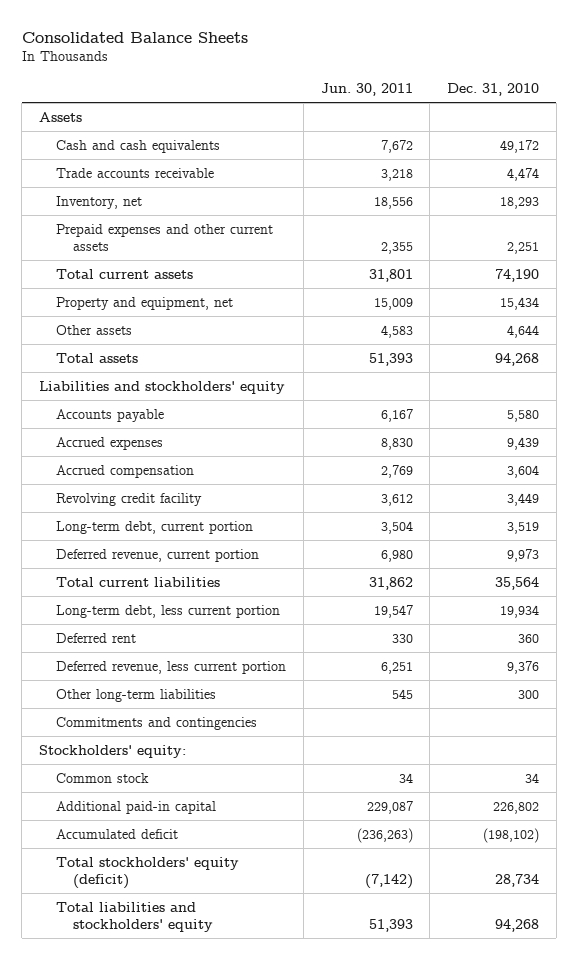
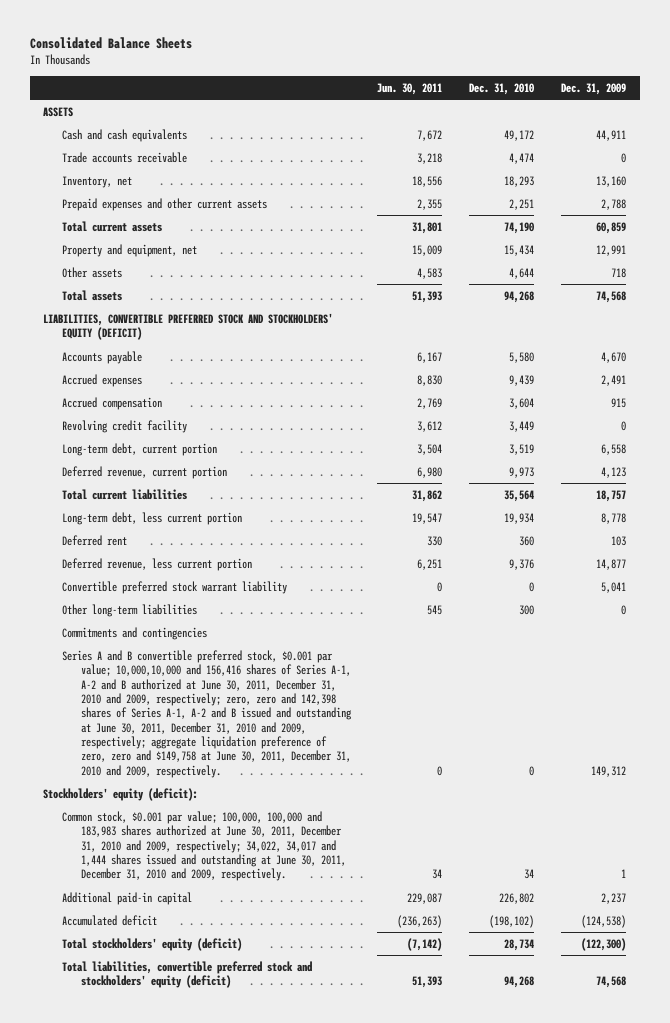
none -> [561,82,627,95] Dec. 31, 2009
[38,111,82,122] Assets -> [43,106,74,117] ASSETS
[38,380,285,394] Liabilities and stockholders' equity -> [43,312,334,341] LIABILITIES, CONVERTIBLE PREFERRED STOCK AND STOCKHOLDERS' EQUITY (DEFICIT)
none -> [62,580,288,594] Convertible preferred stock warrant liability
none -> [62,649,352,778] Series A and B convertible preferred stock, $0.001 par value; 10,000,10,000 and 156,416 shares of Series A-1, A-2 and B authorized at June 30, 2011, December 31, 2010 and 2009, respectively; zero, zero and 142,398 shares of Series A-1, A-2 and B issued and outstanding at June 30, 2011, December 31, 2010 and 2009, respectively; aggregate liquidation preference of zero, zero and $149,758 at June 30, 2011, December 31, 2010 and 2009, respectively.
[38,744,186,758] Stockholders' equity: -> [43,787,199,801] Stockholders' equity (deficit):
[56,772,150,783] Common stock -> [62,810,346,882] Common stock, $0.001 par value; 100,000, 100,000 and 183,983 shares authorized at June 30, 2011, December 31, 2010 and 2009, respectively; 34,022, 34,017 and 1,444 shares issued and outstanding at June 30, 2011, December 31, 2010 and 2009, respectively.
[56,901,214,932] Total liabilities and stockholders' equity -> [62,960,313,989] Total liabilities, convertible preferred stock and stockholders' equity (deficit)

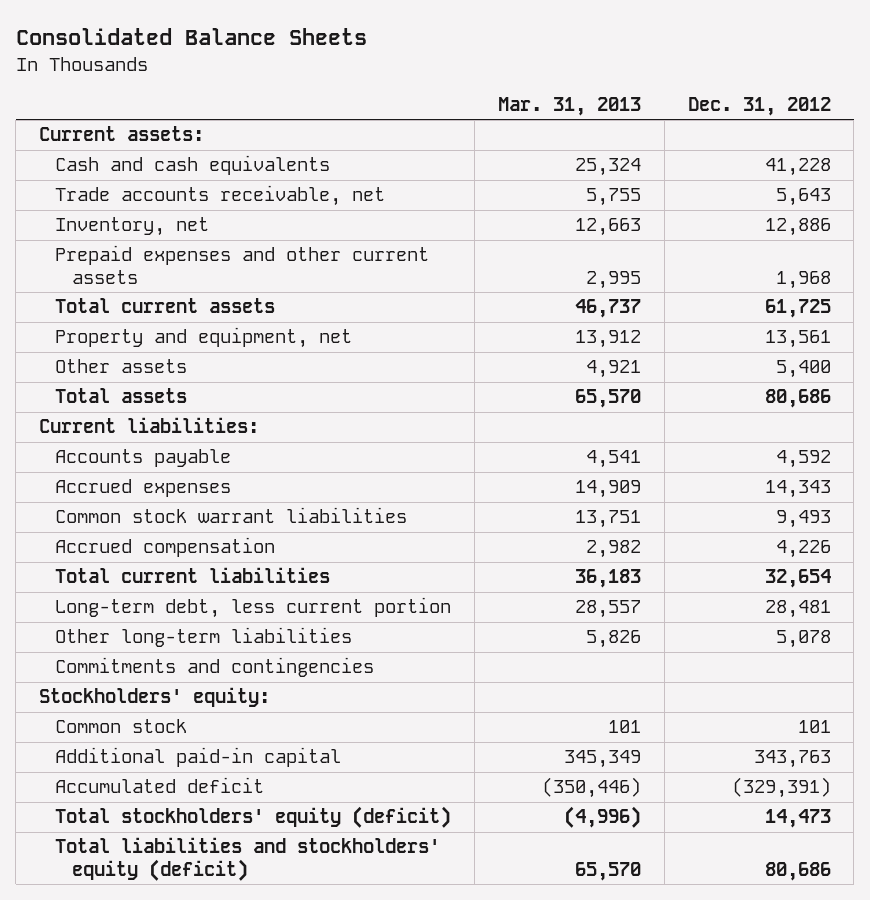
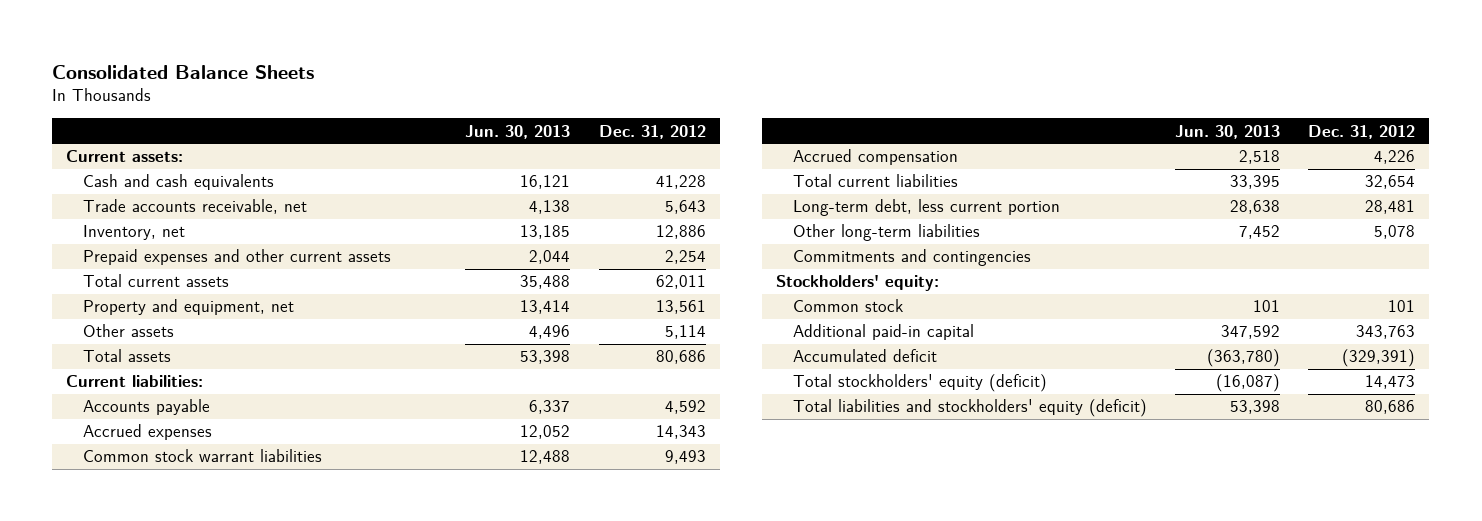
[498,96,642,116] Mar. 31, 2013 -> none
none -> [465,124,571,139] Jun. 30, 2013
[775,271,831,290] 1,968 -> [664,250,706,265] 2,254
[764,299,831,319] 61,725 -> [655,275,706,290] 62,011
[775,360,831,379] 5,400 -> [664,325,706,340] 5,114

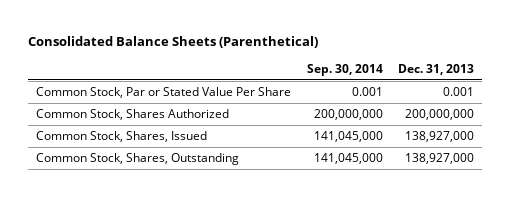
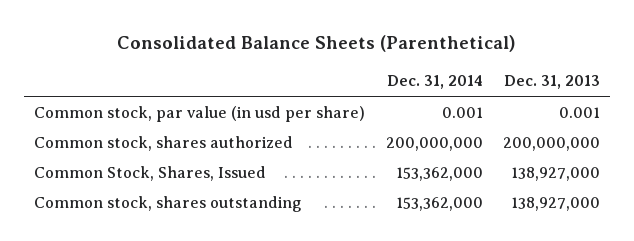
[306,63,383,76] Sep. 30, 2014 -> none
none -> [386,75,483,90] Dec. 31, 2014
[36,87,292,99] Common Stock, Par or Stated Value Per Share -> [34,105,366,122] Common stock, par value (in usd per share)
[36,109,230,121] Common Stock, Shares Authorized -> [34,135,294,151] Common stock, shares authorized
[36,153,240,166] Common Stock, Shares, Outstanding -> [34,195,303,212] Common stock, shares outstanding

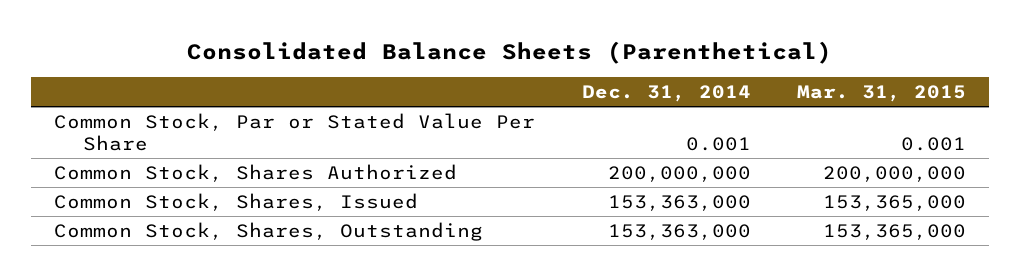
[504,75,601,90] Dec. 31, 2013 -> none
none -> [797,85,967,103] Mar. 31, 2015
[34,105,366,122] Common stock, par value (in usd per share) -> [54,112,536,151] Common Stock, Par or Stated Value Per Share
[34,135,294,151] Common stock, shares authorized -> [54,163,458,182] Common Stock, Shares Authorized
[395,166,483,181] 153,362,000 -> [607,194,751,211] 153,363,000
[34,195,303,212] Common stock, shares outstanding -> [54,221,484,241] Common Stock, Shares, Outstanding
[395,196,483,211] 153,362,000 -> [607,223,751,240] 153,363,000

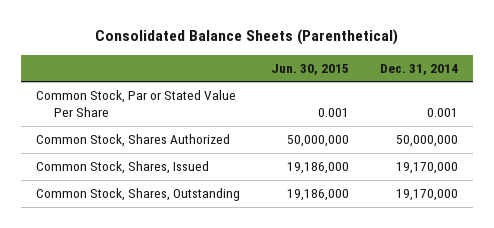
[797,85,967,103] Mar. 31, 2015 -> none
none -> [270,63,349,75] Jun. 30, 2015
[607,165,751,182] 200,000,000 -> [395,135,458,148] 50,000,000
[607,194,751,211] 153,363,000 -> [395,162,458,175] 19,170,000
[607,223,751,240] 153,363,000 -> [395,189,458,202] 19,170,000

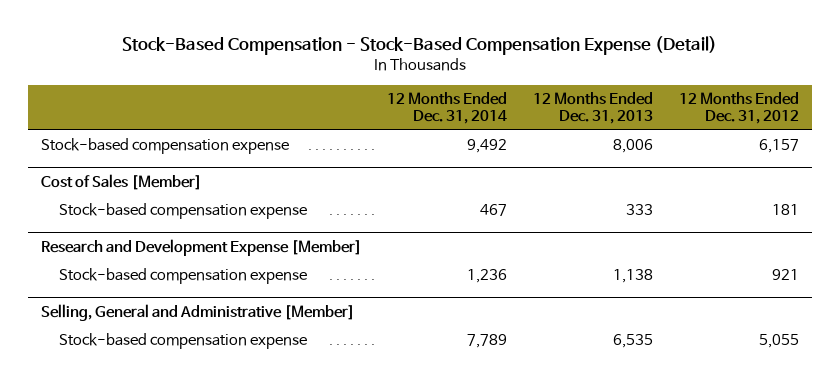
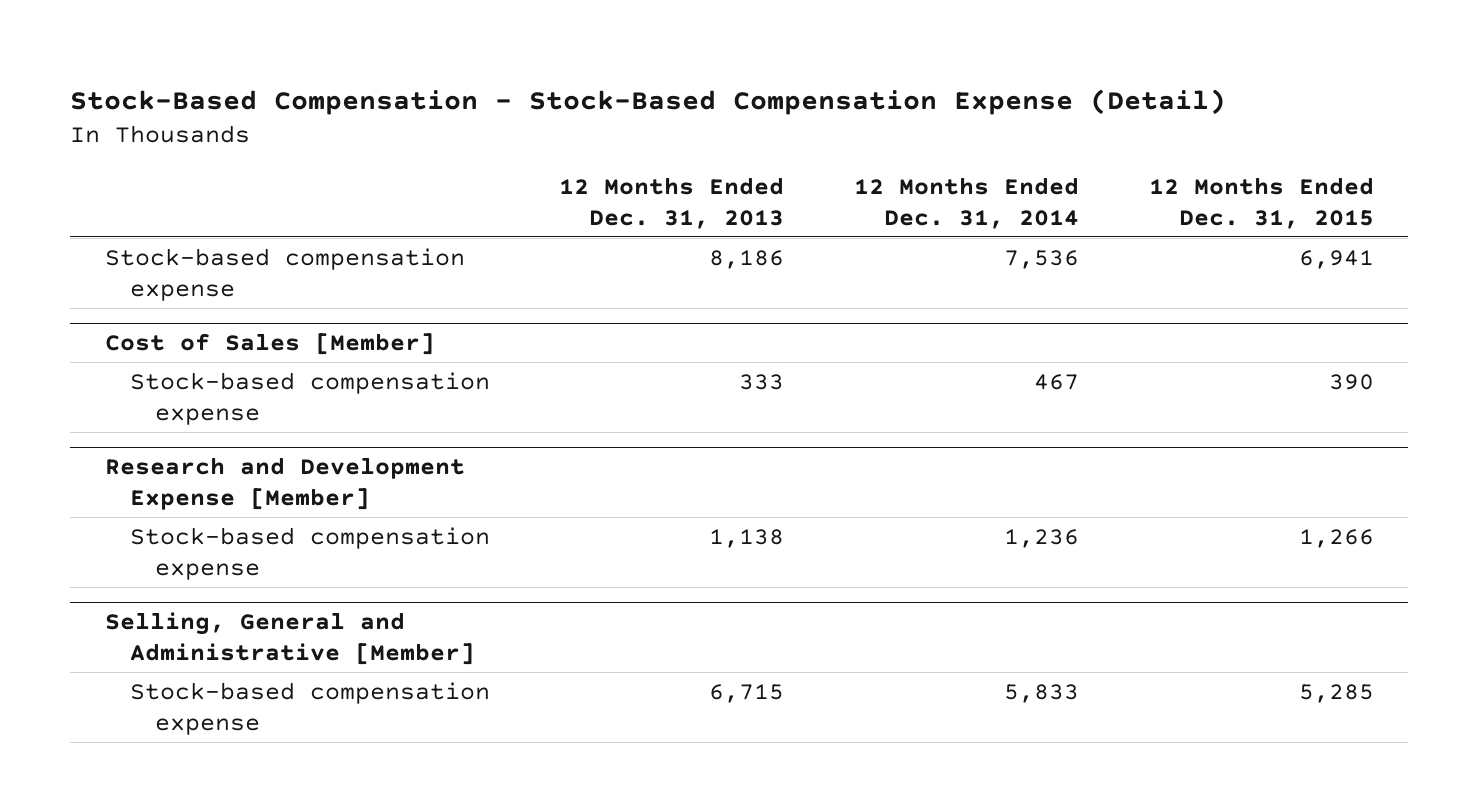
[679,91,800,125] 12 Months Ended Dec. 31, 2012 -> none
none -> [1148,176,1374,229] 12 Months Ended Dec. 31, 2015
[467,139,508,154] 9,492 -> [1004,249,1080,269] 7,536
[613,139,654,154] 8,006 -> [709,249,785,269] 8,186
[467,334,508,349] 7,789 -> [1004,683,1080,703] 5,833
[613,334,654,349] 6,535 -> [709,683,785,703] 6,715

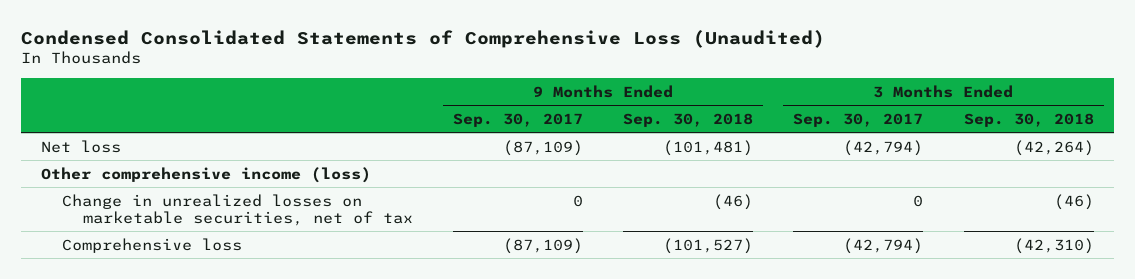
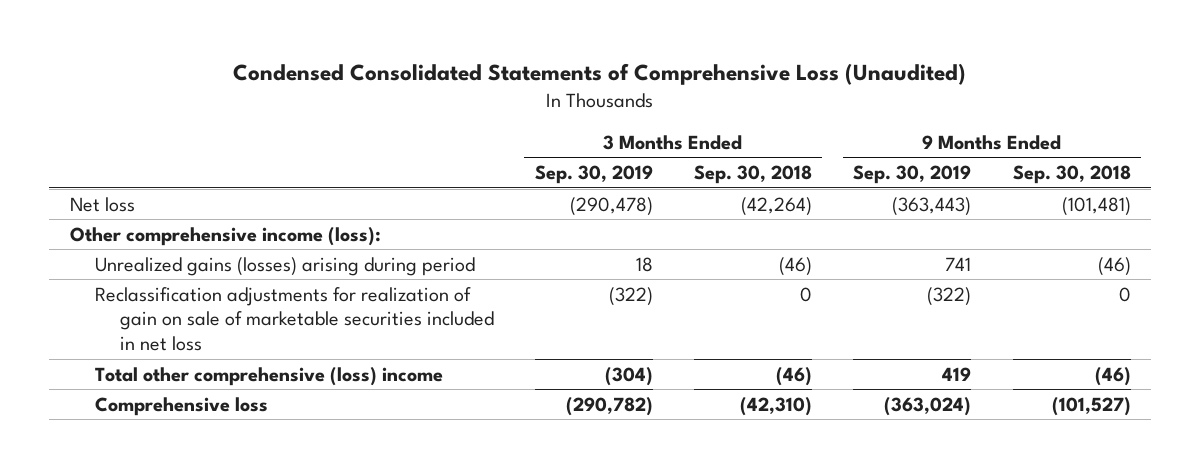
[452,112,583,127] Sep. 30, 2017 -> none
[793,112,924,127] Sep. 30, 2017 -> none
none -> [534,164,653,184] Sep. 30, 2019
none -> [853,164,972,184] Sep. 30, 2019
[41,166,372,183] Other comprehensive income (loss) -> [69,226,381,246] Other comprehensive income (loss):
[61,193,413,226] Change in unrealized losses on marketable securities, net of tax -> [94,256,475,276] Unrealized gains (losses) arising during period
none -> [94,286,494,351] Reclassification adjustments for realization of gain on sale of marketable securities included in net loss
none -> [94,366,443,386] Total other comprehensive (loss) income

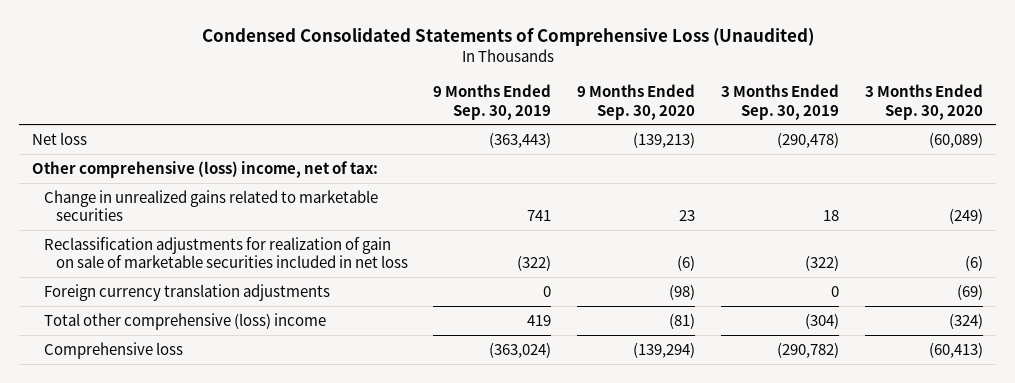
[694,164,813,184] Sep. 30, 2018 -> none
[1012,164,1131,184] Sep. 30, 2018 -> none
none -> [577,84,696,120] 9 Months Ended Sep. 30, 2020
none -> [864,84,983,120] 3 Months Ended Sep. 30, 2020
[69,226,381,246] Other comprehensive income (loss): -> [32,160,379,178] Other comprehensive (loss) income, net of tax:
[94,256,475,276] Unrealized gains (losses) arising during period -> [43,189,378,222] Change in unrealized gains related to marketable securities
none -> [43,283,330,301] Foreign currency translation adjustments

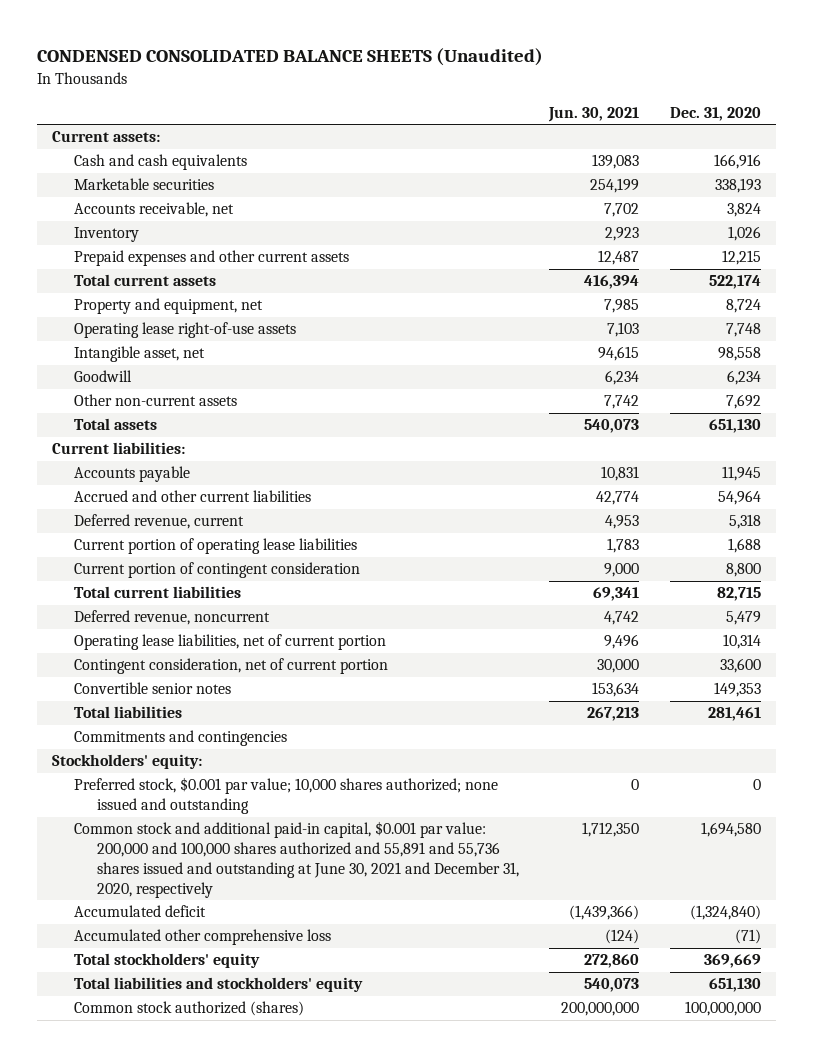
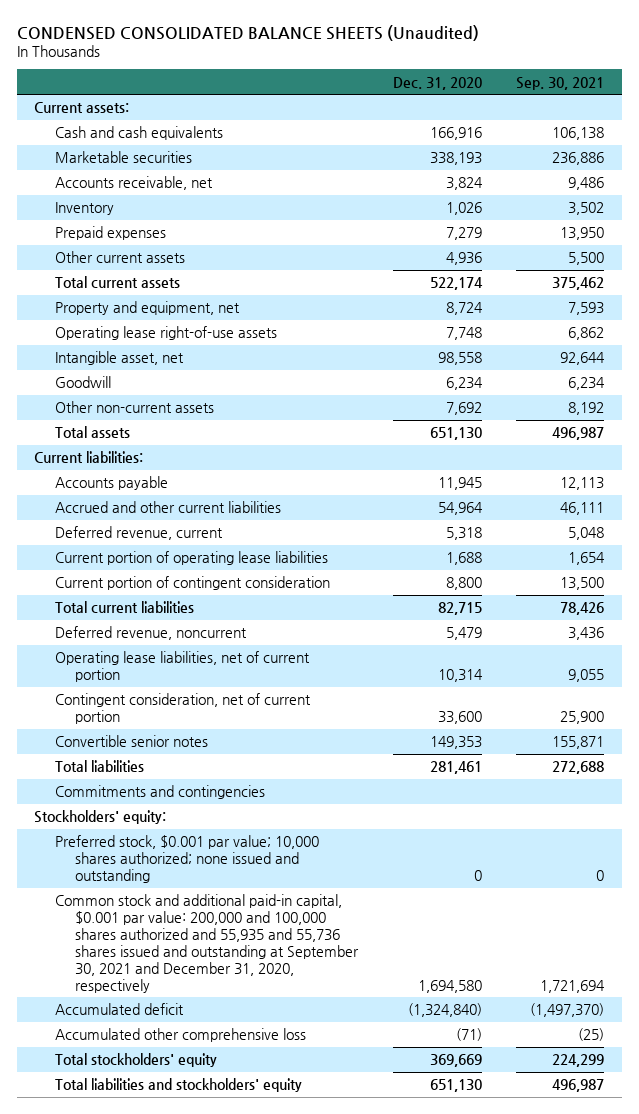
[548,106,640,122] Jun. 30, 2021 -> none
none -> [516,76,605,90] Sep. 30, 2021
[74,250,350,267] Prepaid expenses and other current assets -> [54,226,166,241] Prepaid expenses
[721,250,761,266] 12,215 -> [445,227,482,241] 7,279
none -> [54,251,185,264] Other current assets
[74,821,519,898] Common stock and additional paid-in capital, $0.001 par value: 200,000 and 100,000 shares authorized and 55,891 and 55,736 shares issued and outstanding at June 30, 2021 and December 31, 2020, respectively -> [54,894,360,993] Common stock and additional paid-in capital, $0.001 par value: 200,000 and 100,000 shares authorized and 55,935 and 55,736 shares issued and outstanding at September 30, 2021 and December 31, 2020, respectively
[74,1001,305,1017] Common stock authorized (shares) -> none

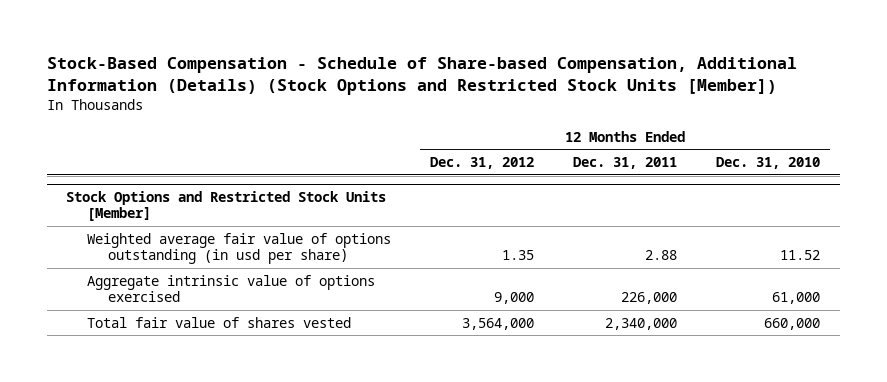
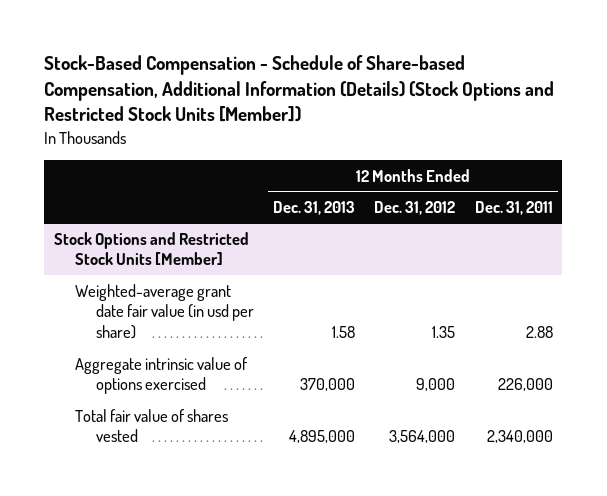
[716,157,821,170] Dec. 31, 2010 -> none
none -> [272,200,355,215] Dec. 31, 2013
[87,232,392,265] Weighted average fair value of options outstanding (in usd per share) -> [74,283,254,340] Weighted-average grant date fair value (in usd per share)

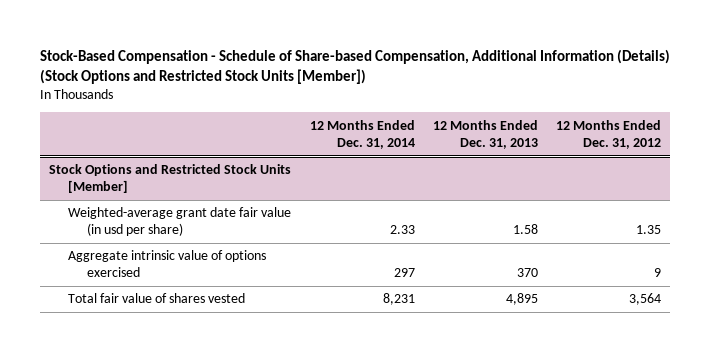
[474,200,553,215] Dec. 31, 2011 -> none
none -> [309,119,415,149] 12 Months Ended Dec. 31, 2014
[299,378,355,392] 370,000 -> [516,268,538,278] 370
[416,378,456,392] 9,000 -> [654,268,662,278] 9
[288,430,355,444] 4,895,000 -> [505,293,538,306] 4,895
[389,430,456,444] 3,564,000 -> [629,293,662,306] 3,564

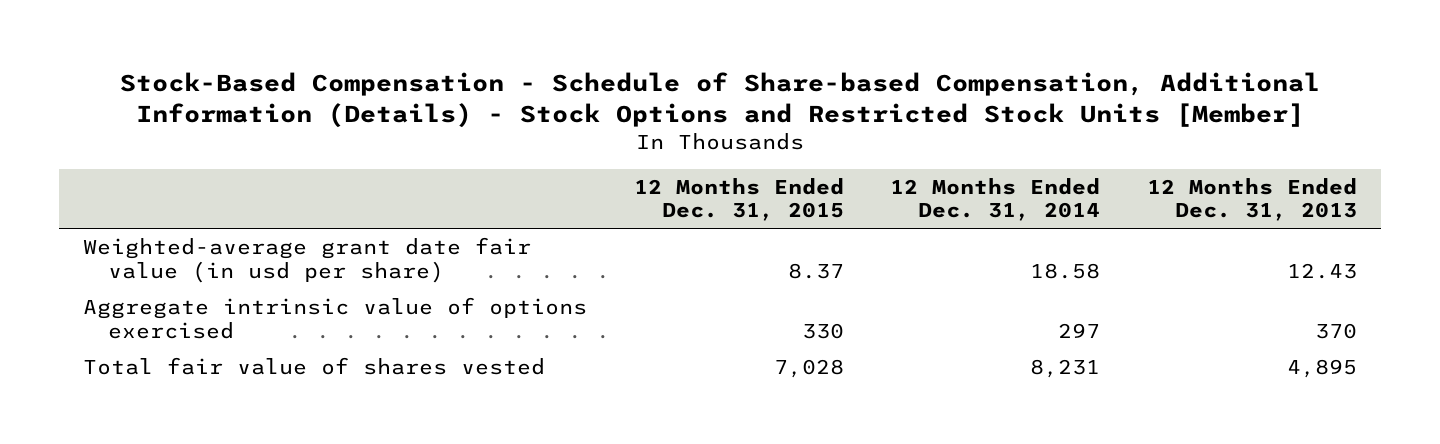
[40,48,671,85] Stock-Based Compensation - Schedule of Share-based Compensation, Additional Information (Details) (Stock Options and Restricted Stock Units [Member]) -> [120,71,1321,128] Stock-Based Compensation - Schedule of Share-based Compensation, Additional Information (Details) - Stock Options and Restricted Stock Units [Member]
[556,119,662,149] 12 Months Ended Dec. 31, 2012 -> none
none -> [633,177,844,222] 12 Months Ended Dec. 31, 2015
[49,164,292,194] Stock Options and Restricted Stock Units [Member] -> none
[389,225,415,235] 2.33 -> [1030,262,1101,279] 18.58
[512,224,538,235] 1.58 -> [1287,262,1358,279] 12.43

